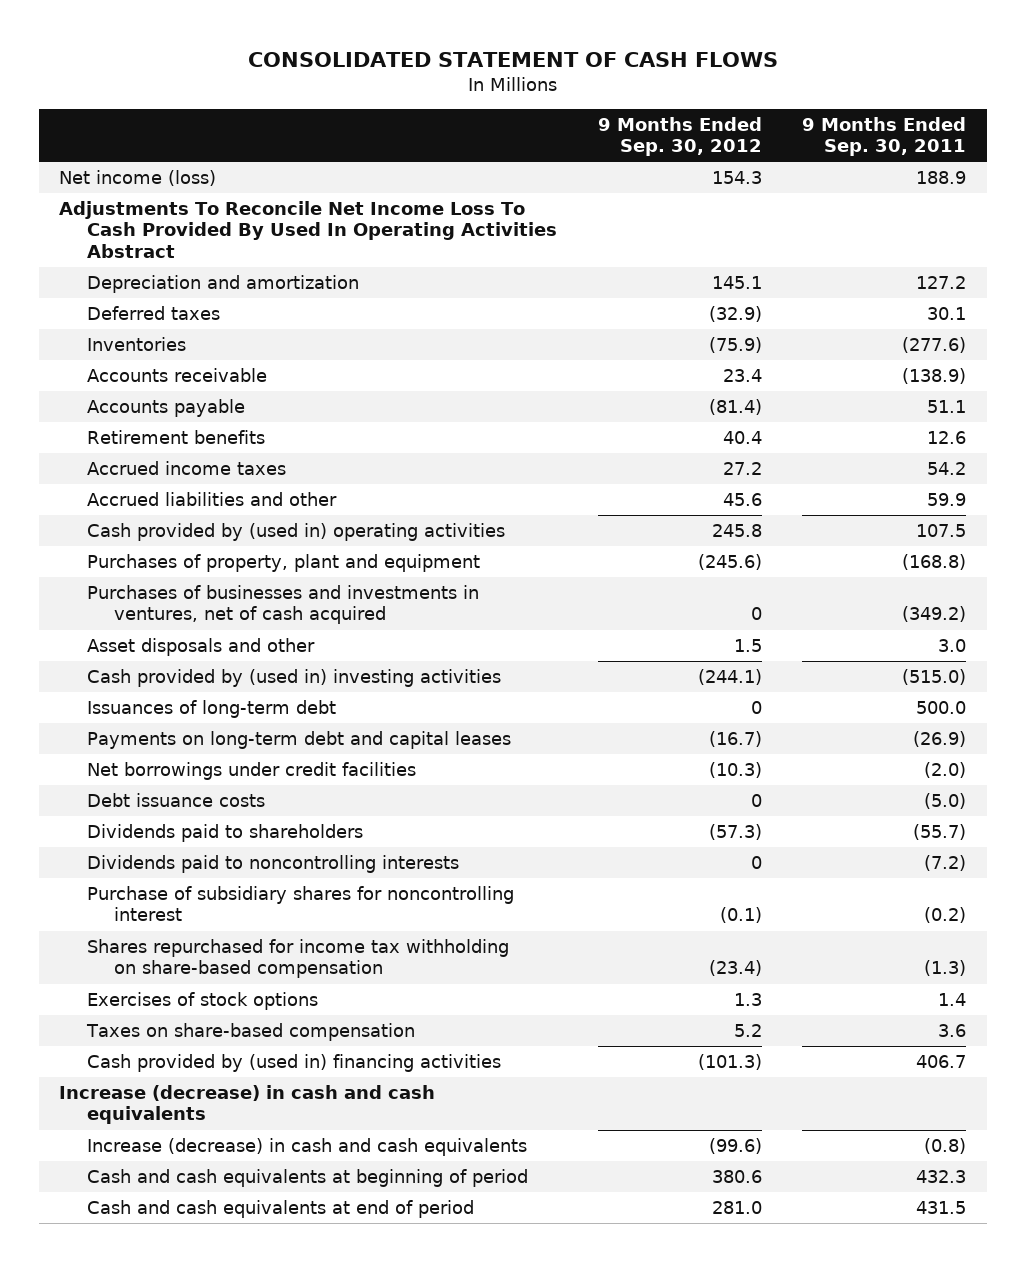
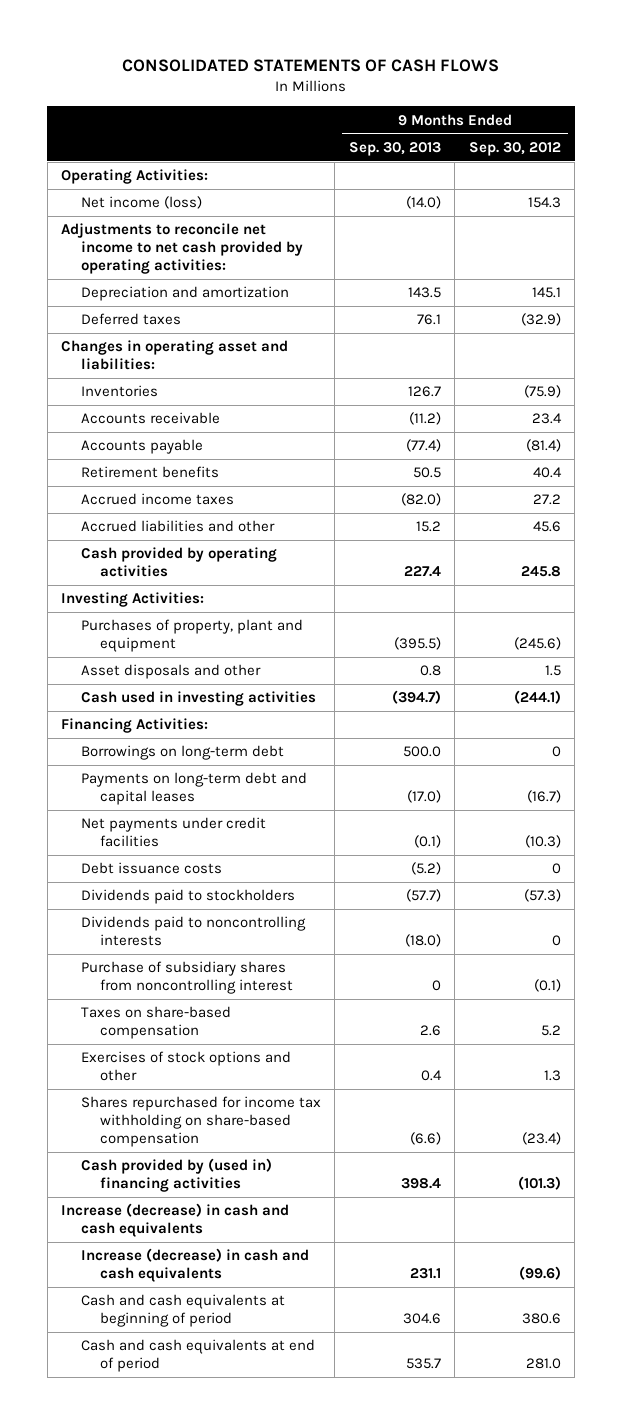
[247,51,778,67] CONSOLIDATED STATEMENT OF CASH FLOWS -> [121,58,499,72] CONSOLIDATED STATEMENTS OF CASH FLOWS
[802,116,967,157] 9 Months Ended Sep. 30, 2011 -> none
none -> [348,142,441,157] Sep. 30, 2013
none -> [61,169,209,185] Operating Activities:
[59,201,557,258] Adjustments To Reconcile Net Income Loss To Cash Provided By Used In Operating Activities Abstract -> [61,223,303,274] Adjustments to reconcile net income to net cash provided by operating activities:
none -> [61,340,289,371] Changes in operating asset and liabilities:
[86,523,505,542] Cash provided by (used in) operating activities -> [80,547,277,578] Cash provided by operating activities
none -> [61,592,205,608] Investing Activities:
[86,585,479,625] Purchases of businesses and investments in ventures, net of cash acquired -> none
[86,669,501,688] Cash provided by (used in) investing activities -> [80,691,316,707] Cash used in investing activities
none -> [61,718,209,734] Financing Activities:
[86,700,336,719] Issuances of long-term debt -> [80,745,284,761] Borrowings on long-term debt
[86,762,416,781] Net borrowings under credit facilities -> [80,817,266,848] Net payments under credit facilities
[86,824,363,843] Dividends paid to shareholders -> [80,889,295,905] Dividends paid to stockholders
[86,992,318,1011] Exercises of stock options -> none
[86,886,514,922] Purchase of subsidiary shares for noncontrolling interest -> [80,961,294,995] Purchase of subsidiary shares from noncontrolling interest
none -> [80,1051,291,1082] Exercises of stock options and other
[86,939,509,979] Shares repurchased for income tax withholding on share-based compensation -> [80,1096,321,1147] Shares repurchased for income tax withholding on share-based compensation

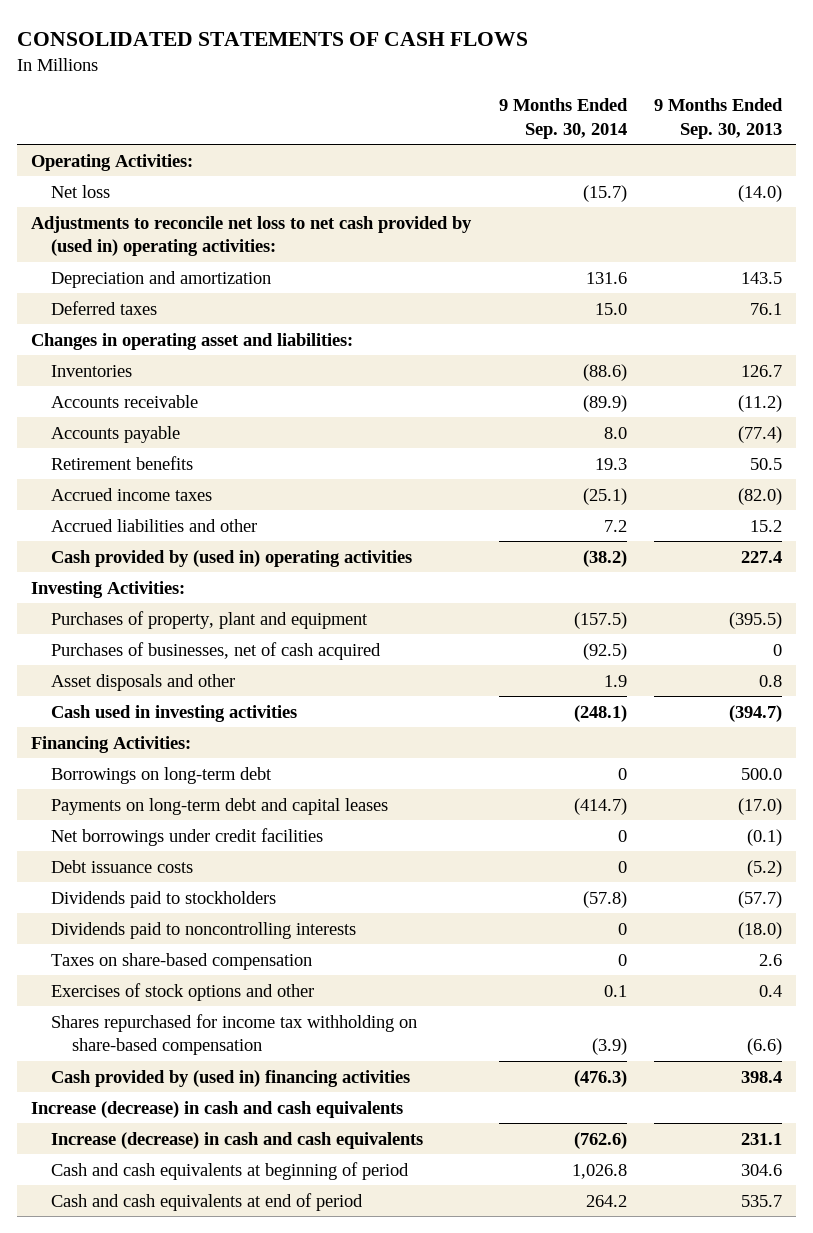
[468,142,561,157] Sep. 30, 2012 -> none
none -> [498,97,628,139] 9 Months Ended Sep. 30, 2014
[80,196,202,210] Net income (loss) -> [51,184,111,198] Net loss
[61,223,303,274] Adjustments to reconcile net income to net cash provided by operating activities: -> [30,215,472,257] Adjustments to reconcile net loss to net cash provided by (used in) operating activities:
[80,547,277,578] Cash provided by operating activities -> [51,549,413,567] Cash provided by (used in) operating activities
none -> [51,641,382,660] Purchases of businesses, net of cash acquired
[80,817,266,848] Net payments under credit facilities -> [51,827,324,846] Net borrowings under credit facilities
[80,961,294,995] Purchase of subsidiary shares from noncontrolling interest -> none

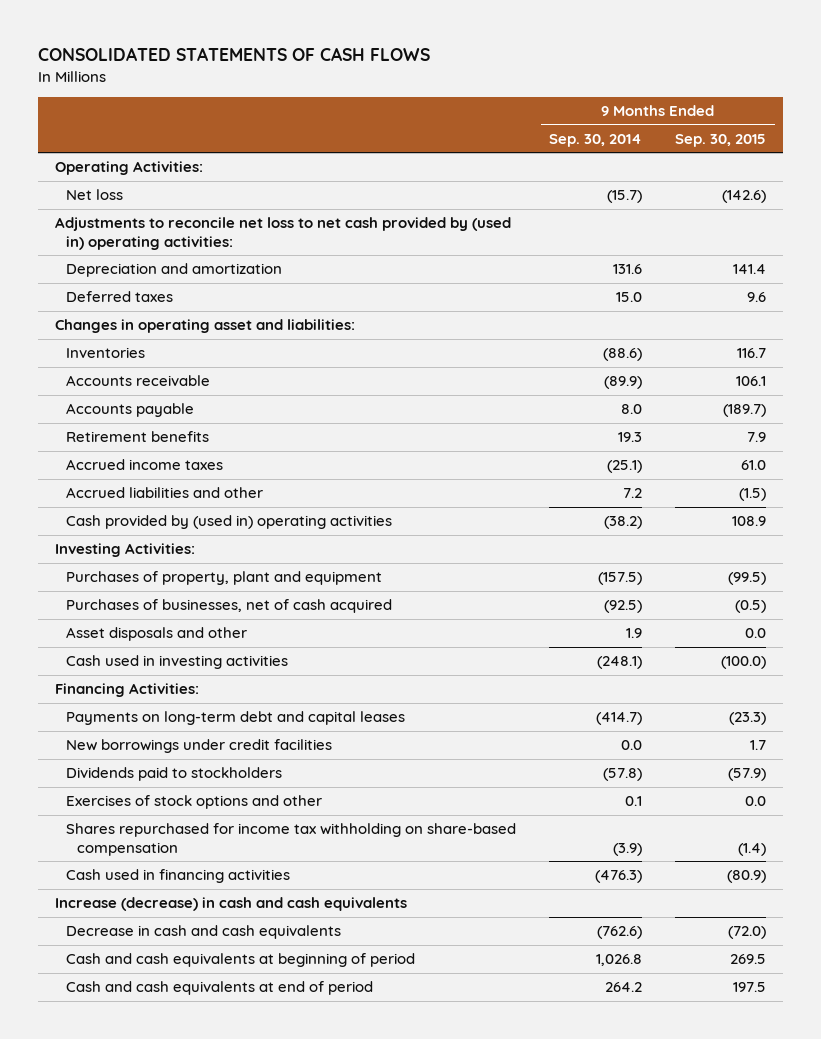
[654,97,784,139] 9 Months Ended Sep. 30, 2013 -> none
none -> [675,133,767,147] Sep. 30, 2015
[51,766,273,784] Borrowings on long-term debt -> none
[51,859,194,873] Debt issuance costs -> none
[51,827,324,846] Net borrowings under credit facilities -> [65,739,332,754] New borrowings under credit facilities
[617,829,627,842] 0 -> [621,740,643,751] 0.0
[51,921,357,939] Dividends paid to noncontrolling interests -> none
[51,952,313,970] Taxes on share-based compensation -> none
[51,1069,411,1087] Cash provided by (used in) financing activities -> [65,869,290,884] Cash used in financing activities
[51,1131,424,1149] Increase (decrease) in cash and cash equivalents -> [65,925,341,940] Decrease in cash and cash equivalents

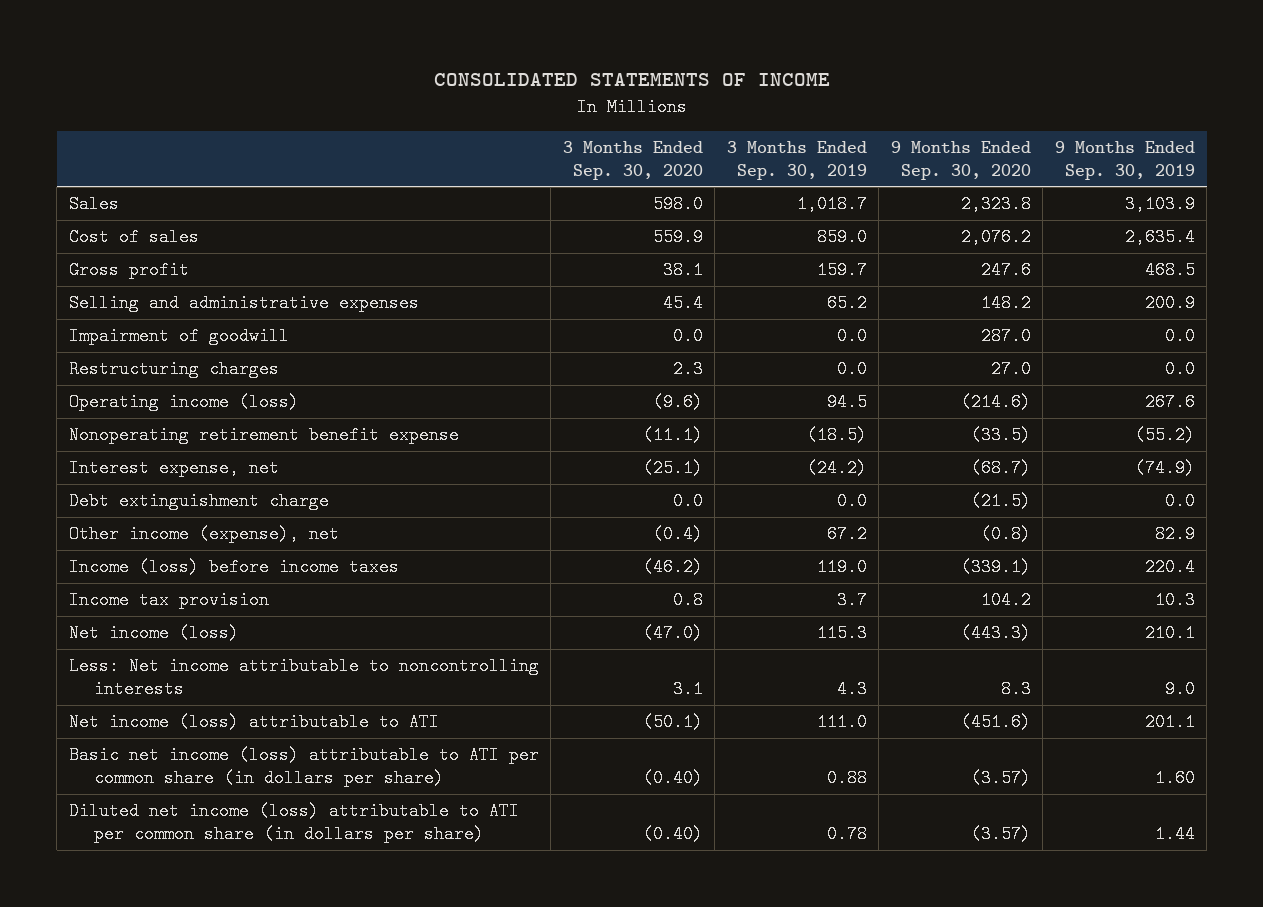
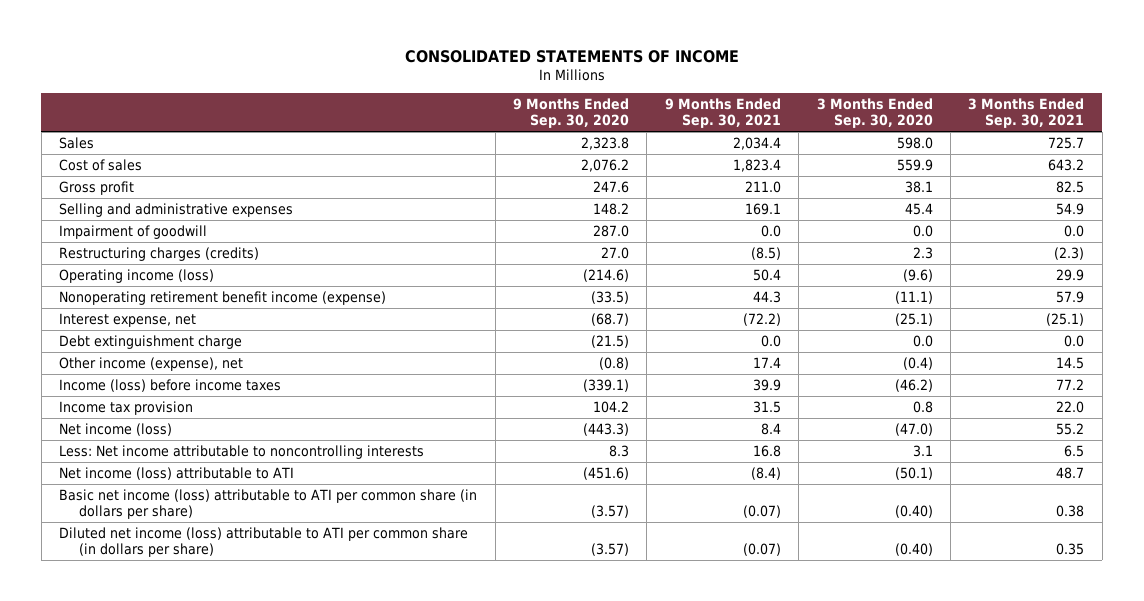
[726,140,867,180] 3 Months Ended Sep. 30, 2019 -> none
[1054,140,1195,180] 9 Months Ended Sep. 30, 2019 -> none
none -> [664,98,781,128] 9 Months Ended Sep. 30, 2021
none -> [968,98,1085,128] 3 Months Ended Sep. 30, 2021
[68,360,279,379] Restructuring charges -> [59,246,260,261] Restructuring charges (credits)
[68,426,459,445] Nonoperating retirement benefit expense -> [59,290,387,305] Nonoperating retirement benefit income (expense)

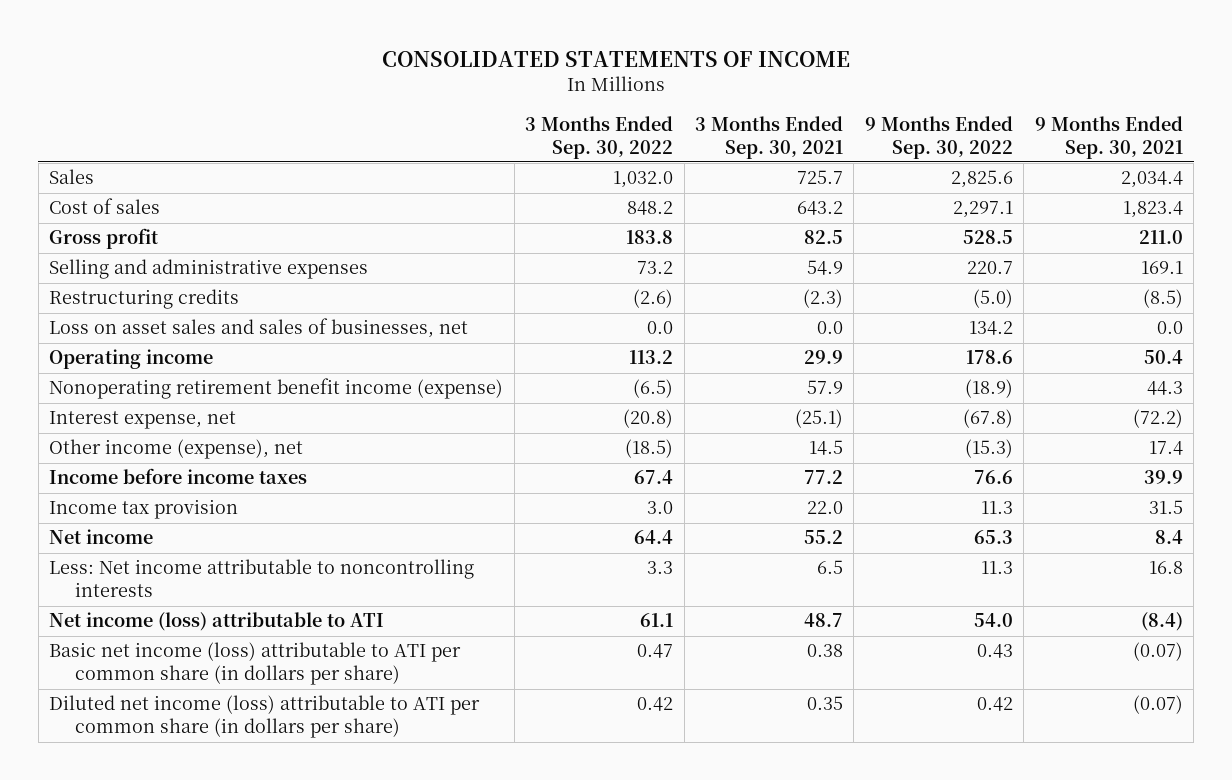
[512,98,629,128] 9 Months Ended Sep. 30, 2020 -> none
[816,98,933,128] 3 Months Ended Sep. 30, 2020 -> none
none -> [525,115,674,159] 3 Months Ended Sep. 30, 2022
none -> [864,115,1013,159] 9 Months Ended Sep. 30, 2022
[59,224,208,239] Impairment of goodwill -> none
[59,246,260,261] Restructuring charges (credits) -> [49,289,240,310] Restructuring credits
none -> [49,318,469,339] Loss on asset sales and sales of businesses, net
[59,268,215,283] Operating income (loss) -> [49,349,214,370] Operating income
[59,334,243,349] Debt extinguishment charge -> none
[59,378,282,392] Income (loss) before income taxes -> [49,468,308,485] Income before income taxes
[59,422,173,436] Net income (loss) -> [49,529,154,545] Net income

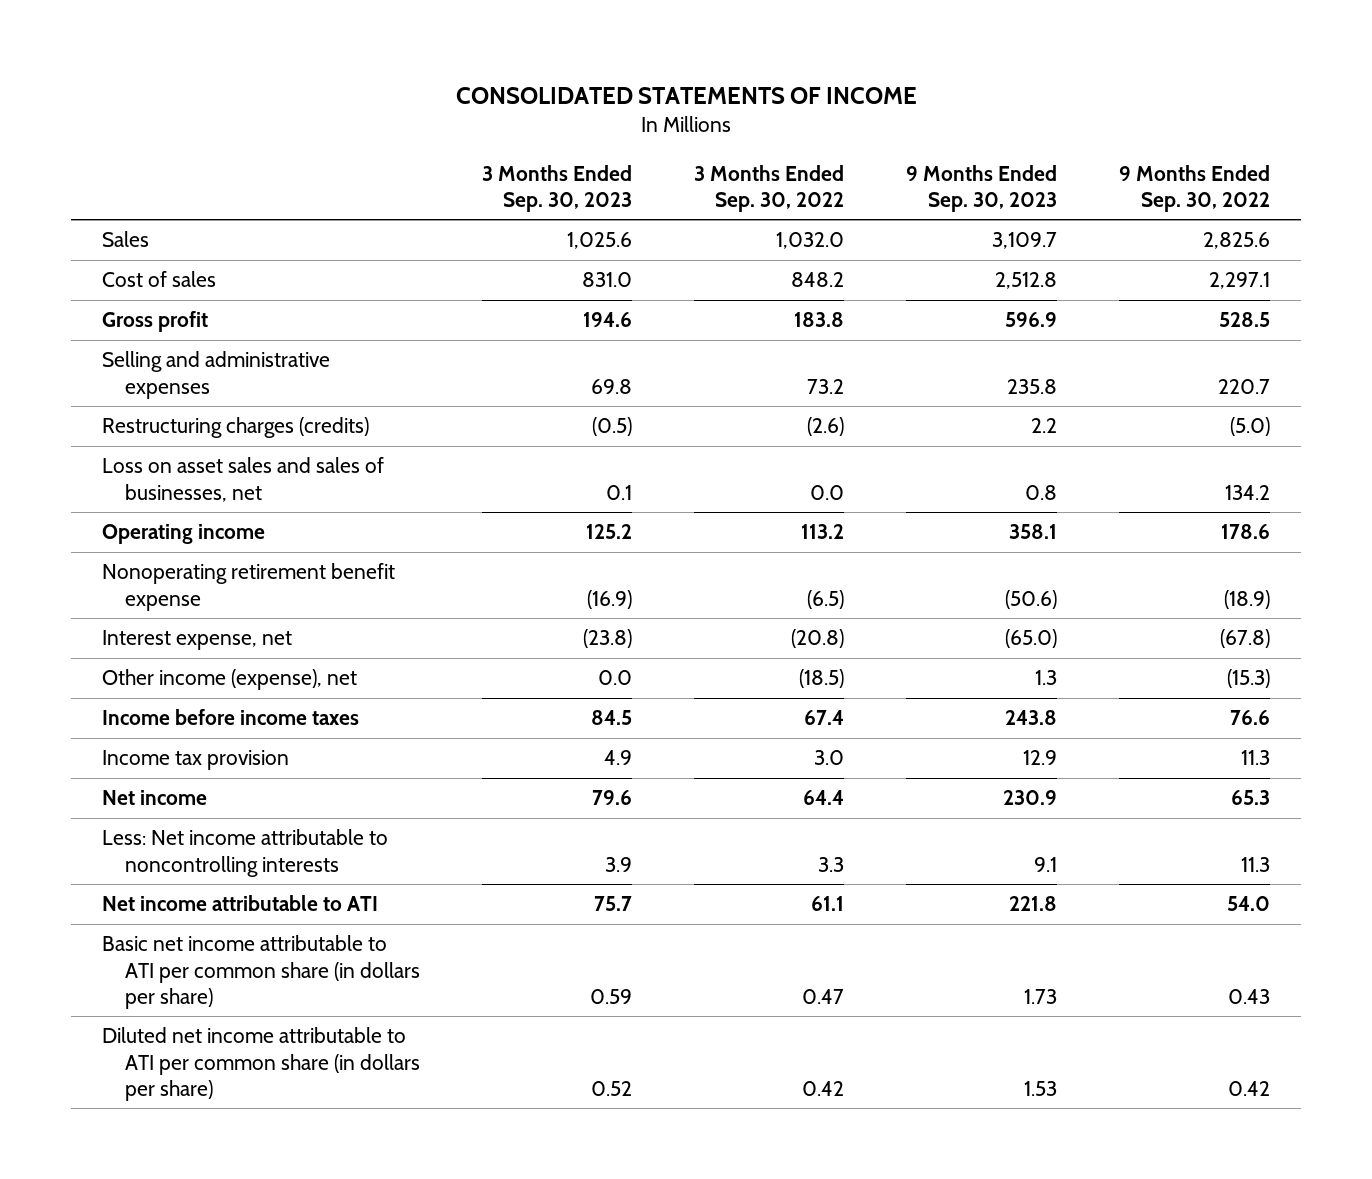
[694,115,843,159] 3 Months Ended Sep. 30, 2021 -> none
[1034,115,1183,159] 9 Months Ended Sep. 30, 2021 -> none
none -> [481,164,632,212] 3 Months Ended Sep. 30, 2023
none -> [905,164,1057,212] 9 Months Ended Sep. 30, 2023
[49,289,240,310] Restructuring credits -> [102,417,370,439] Restructuring charges (credits)
[49,378,504,400] Nonoperating retirement benefit income (expense) -> [102,563,396,611] Nonoperating retirement benefit expense
[49,612,385,632] Net income (loss) attributable to ATI -> [102,895,379,912] Net income attributable to ATI
[49,642,462,686] Basic net income (loss) attributable to ATI per common share (in dollars per share) -> [102,935,420,1009] Basic net income attributable to ATI per common share (in dollars per share)
[49,695,481,739] Diluted net income (loss) attributable to ATI per common share (in dollars per share) -> [102,1027,420,1101] Diluted net income attributable to ATI per common share (in dollars per share)

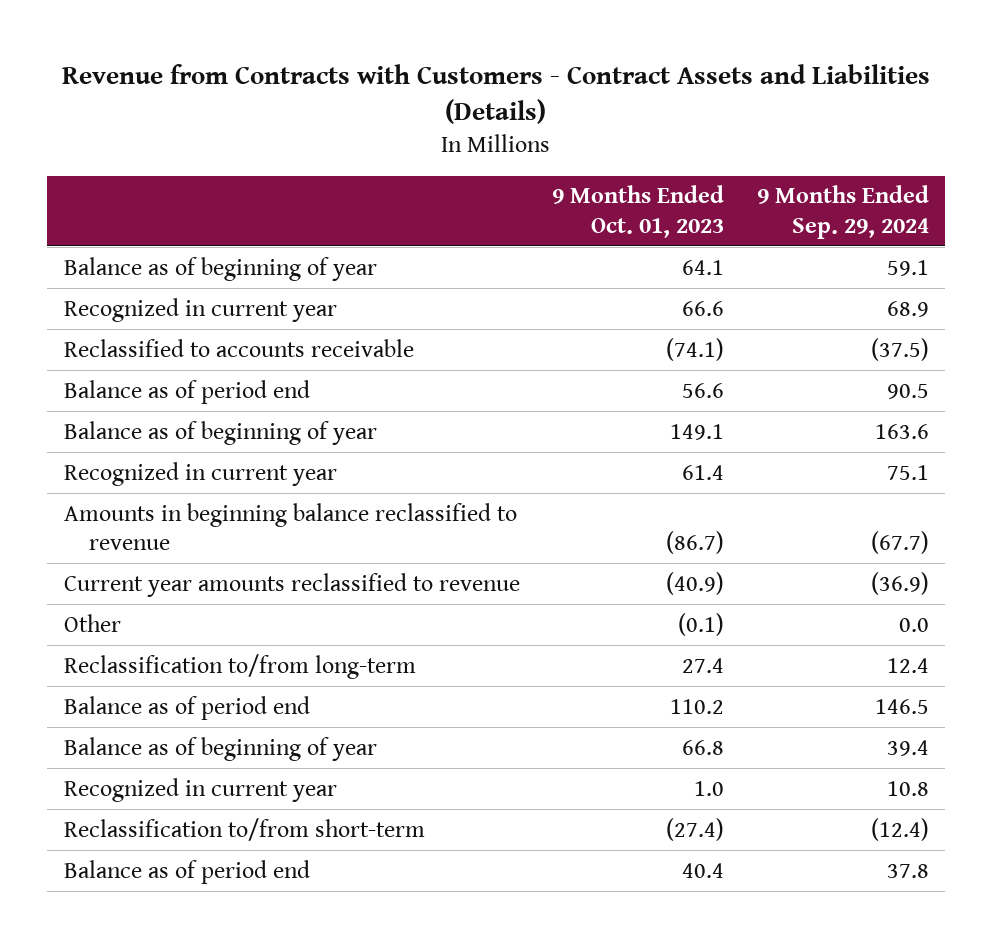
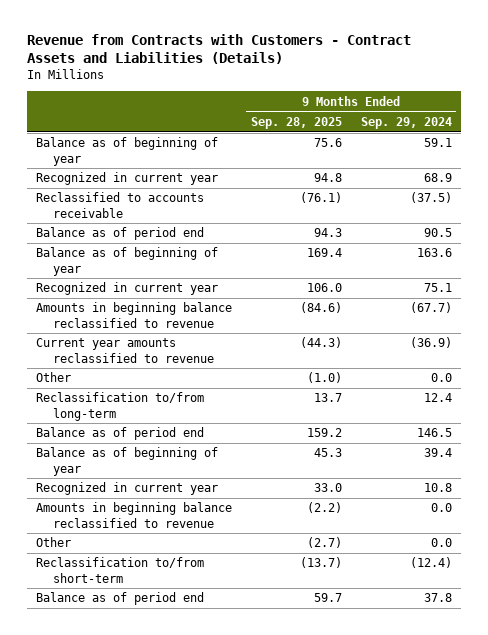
[552,185,725,238] 9 Months Ended Oct. 01, 2023 -> none
none -> [250,116,342,129] Sep. 28, 2025
none -> [36,502,233,528] Amounts in beginning balance reclassified to revenue
none -> [36,537,72,548] Other

